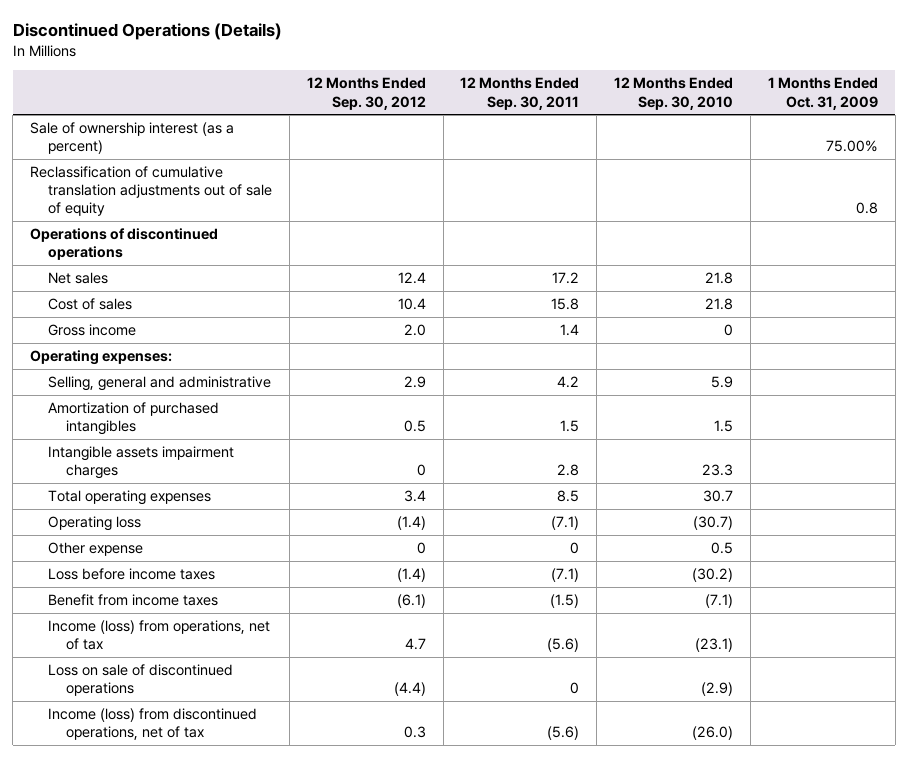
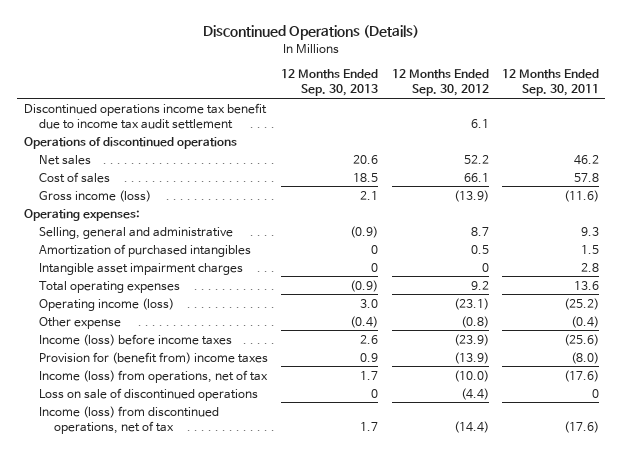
[614,77,734,110] 12 Months Ended Sep. 30, 2010 -> none
[767,77,878,110] 1 Months Ended Oct. 31, 2009 -> none
none -> [281,69,379,97] 12 Months Ended Sep. 30, 2013
[30,122,235,155] Sale of ownership interest (as a percent) -> none
[30,166,273,217] Reclassification of cumulative translation adjustments out of sale of equity -> none
none -> [23,102,267,129] Discontinued operations income tax benefit due to income tax audit settlement
[397,272,426,285] 12.4 -> [463,154,489,164] 52.2
[552,272,580,285] 17.2 -> [573,154,599,165] 46.2
[397,298,426,311] 10.4 -> [463,172,489,182] 66.1
[551,298,580,311] 15.8 -> [573,172,599,182] 57.8
[48,324,137,337] Gross income -> [39,189,152,202] Gross income (loss)
[403,324,426,337] 2.0 -> [453,189,489,202] (13.9)
[560,324,580,337] 1.4 -> [563,189,599,202] (11.6)
[403,376,426,389] 2.9 -> [470,226,489,236] 8.7
[557,376,580,389] 4.2 -> [580,226,599,236] 9.3
[48,446,235,480] Intangible assets impairment charges -> [39,262,244,275] Intangible asset impairment charges
[403,490,426,503] 3.4 -> [470,280,489,290] 9.2
[557,490,580,503] 8.5 -> [573,280,599,290] 13.6
[48,516,142,532] Operating loss -> [39,297,175,311] Operating income (loss)
[396,516,426,531] (1.4) -> [453,297,489,310] (23.1)
[551,516,580,531] (7.1) -> [563,297,599,310] (25.2)
[416,542,426,555] 0 -> [460,315,489,328] (0.8)
[570,542,580,555] 0 -> [570,315,599,328] (0.4)
[48,568,216,581] Loss before income taxes -> [39,333,233,346] Income (loss) before income taxes
[396,568,426,583] (1.4) -> [453,333,489,346] (23.9)
[551,568,580,583] (7.1) -> [563,333,599,346] (25.6)
[48,594,219,607] Benefit from income taxes -> [39,351,269,364] Provision for (benefit from) income taxes
[396,594,426,609] (6.1) -> [453,351,489,364] (13.9)
[550,594,580,609] (1.5) -> [570,351,599,364] (8.0)
[404,638,426,651] 4.7 -> [453,369,489,382] (10.0)
[547,638,580,653] (5.6) -> [563,369,599,382] (17.6)
[403,726,426,739] 0.3 -> [453,420,489,433] (14.4)
[547,726,580,741] (5.6) -> [563,420,599,433] (17.6)

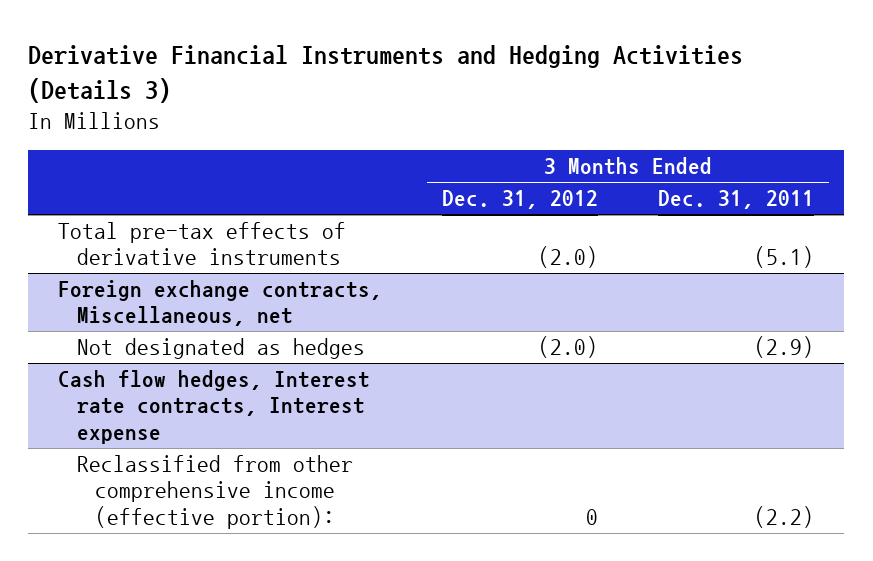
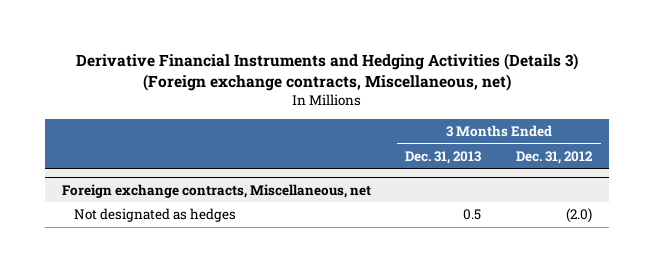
[28,45,744,103] Derivative Financial Instruments and Hedging Activities (Details 3) -> [75,52,578,91] Derivative Financial Instruments and Hedging Activities (Details 3) (Foreign exchange contracts, Miscellaneous, net)
[658,190,815,210] Dec. 31, 2011 -> none
none -> [405,150,482,164] Dec. 31, 2013
[58,222,347,266] Total pre-tax effects of derivative instruments -> none
[58,370,371,444] Cash flow hedges, Interest rate contracts, Interest expense -> none
[76,455,353,529] Reclassified from other comprehensive income (effective portion): -> none

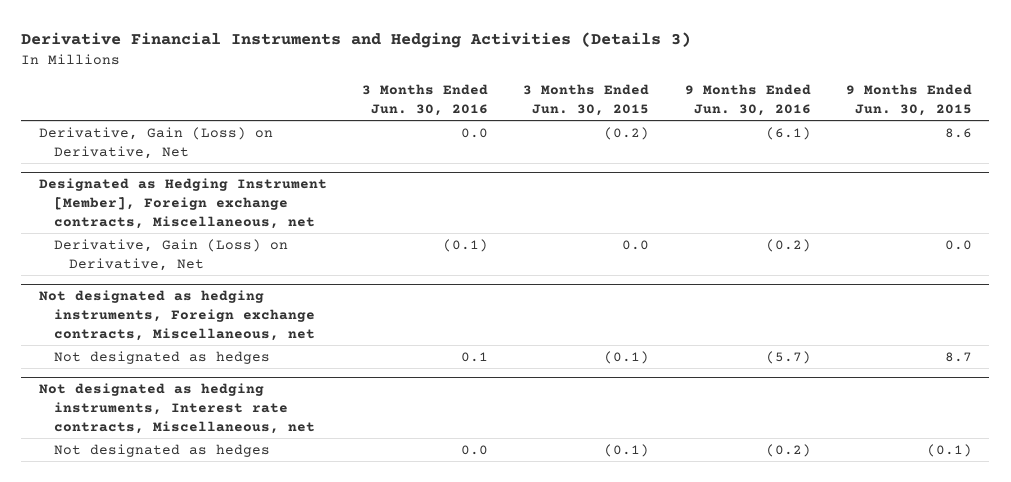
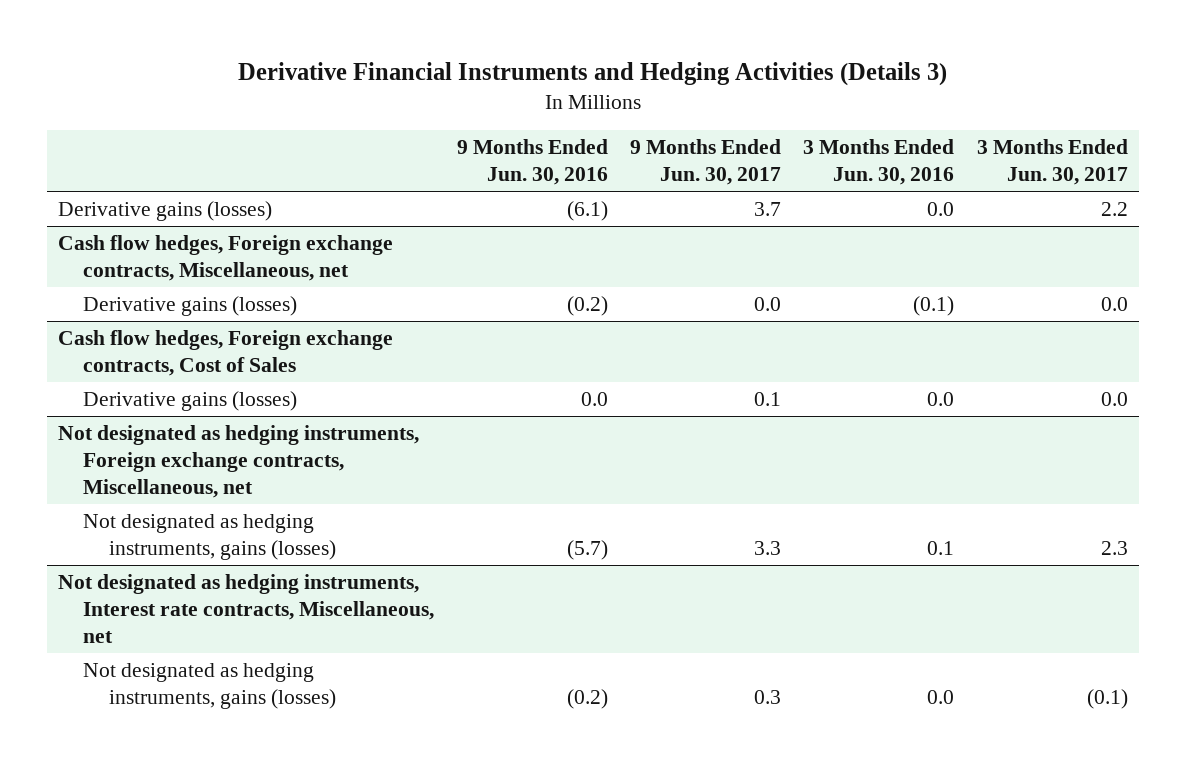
[523,84,650,116] 3 Months Ended Jun. 30, 2015 -> none
[845,84,972,116] 9 Months Ended Jun. 30, 2015 -> none
none -> [630,139,782,186] 9 Months Ended Jun. 30, 2017
none -> [976,139,1128,186] 3 Months Ended Jun. 30, 2017
[39,178,328,229] Designated as Hedging Instrument [Member], Foreign exchange contracts, Miscellaneous, net -> none
[39,126,274,159] Derivative, Gain (Loss) on Derivative, Net -> [57,201,272,222] Derivative gains (losses)
none -> [57,235,393,281] Cash flow hedges, Foreign exchange contracts, Miscellaneous, net
[54,238,289,271] Derivative, Gain (Loss) on Derivative, Net -> [83,296,298,317] Derivative gains (losses)
none -> [57,330,393,376] Cash flow hedges, Foreign exchange contracts, Cost of Sales
none -> [83,391,298,412] Derivative gains (losses)
[54,350,271,364] Not designated as hedges -> [83,514,337,560] Not designated as hedging instruments, gains (losses)
[54,443,271,457] Not designated as hedges -> [83,663,337,709] Not designated as hedging instruments, gains (losses)

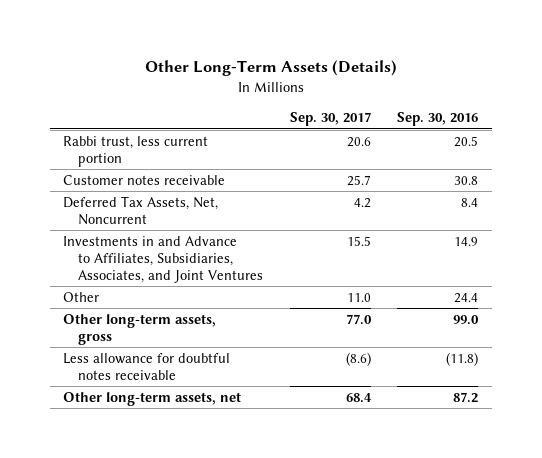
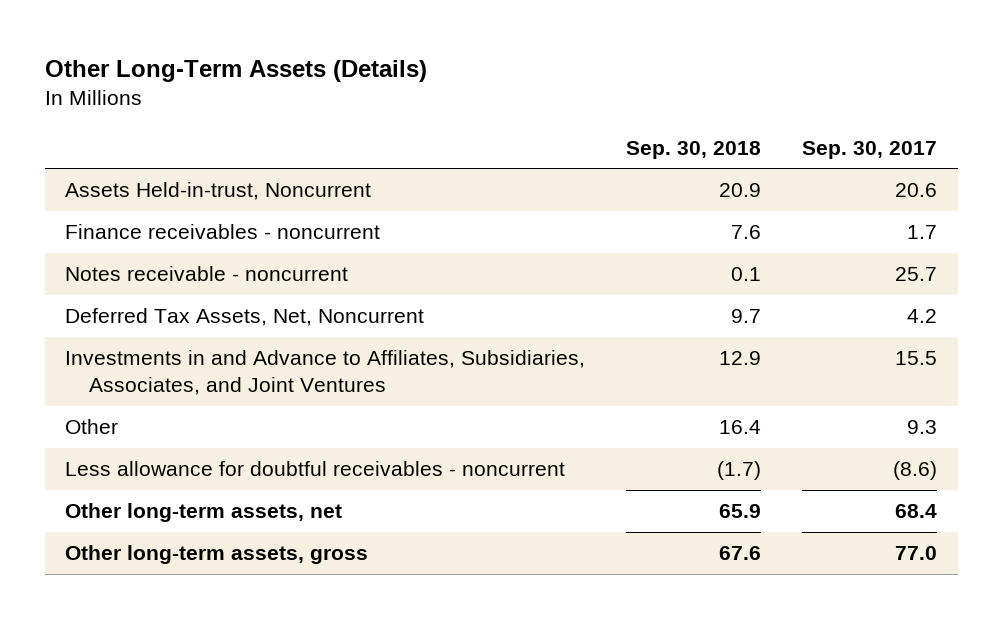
[397,111,479,126] Sep. 30, 2016 -> none
none -> [626,140,762,159] Sep. 30, 2018
[63,135,209,167] Rabbi trust, less current portion -> [65,182,372,201] Assets Held-in-trust, Noncurrent
none -> [65,224,381,240] Finance receivables - noncurrent
[63,174,226,185] Customer notes receivable -> [65,266,349,282] Notes receivable - noncurrent
[346,292,371,302] 11.0 -> [907,420,938,435] 9.3
[63,352,231,380] Less allowance for doubtful notes receivable -> [65,461,566,477] Less allowance for doubtful receivables - noncurrent
[63,313,217,345] Other long-term assets, gross -> [65,545,369,565] Other long-term assets, gross

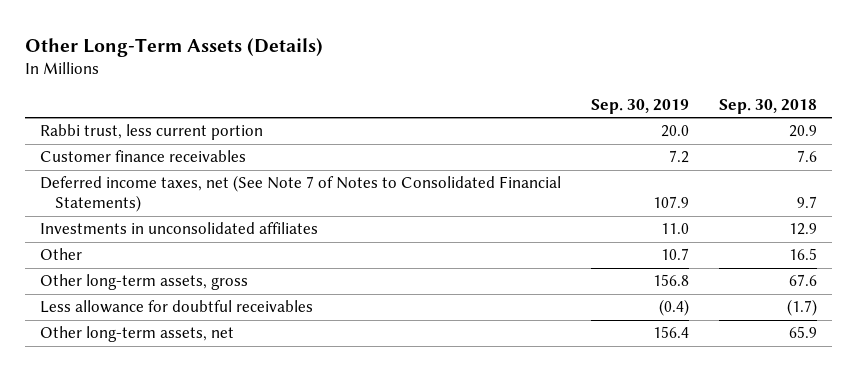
[802,140,938,159] Sep. 30, 2017 -> none
none -> [591,98,690,114] Sep. 30, 2019
[65,266,349,282] Notes receivable - noncurrent -> none
[65,461,566,477] Less allowance for doubtful receivables - noncurrent -> none
[65,182,372,201] Assets Held-in-trust, Noncurrent -> [40,124,264,141] Rabbi trust, less current portion
[65,224,381,240] Finance receivables - noncurrent -> [40,150,247,163] Customer finance receivables
[65,308,425,327] Deferred Tax Assets, Net, Noncurrent -> [40,175,562,213] Deferred income taxes, net (See Note 7 of Notes to Consolidated Financial Statements)
[65,350,586,395] Investments in and Advance to Affiliates, Subsidiaries, Associates, and Joint Ventures -> [40,222,319,235] Investments in unconsolidated affiliates
[719,420,762,435] 16.4 -> [788,248,817,261] 16.5
none -> [40,300,314,314] Less allowance for doubtful receivables
[65,503,343,523] Other long-term assets, net -> [40,326,235,343] Other long-term assets, net

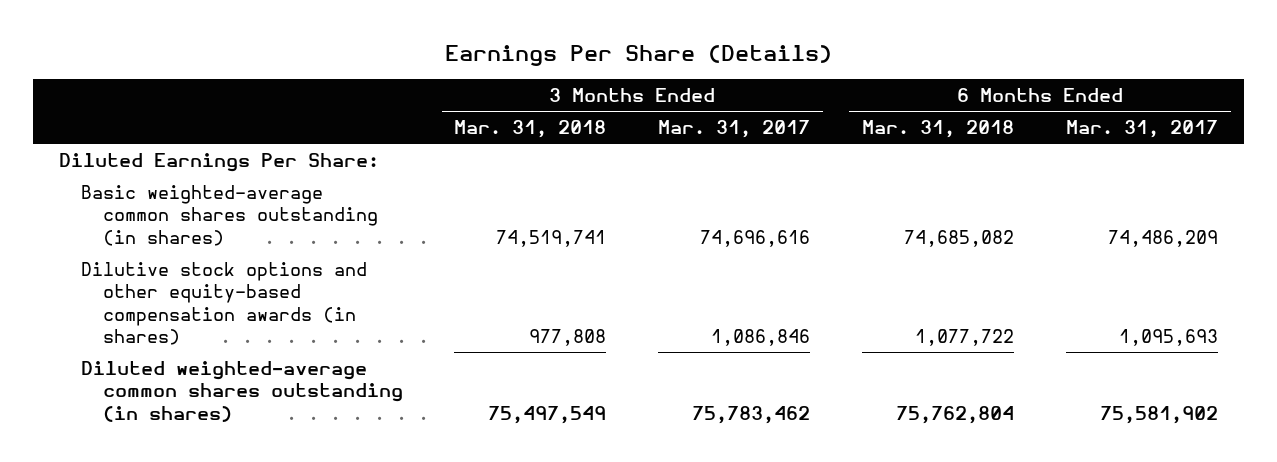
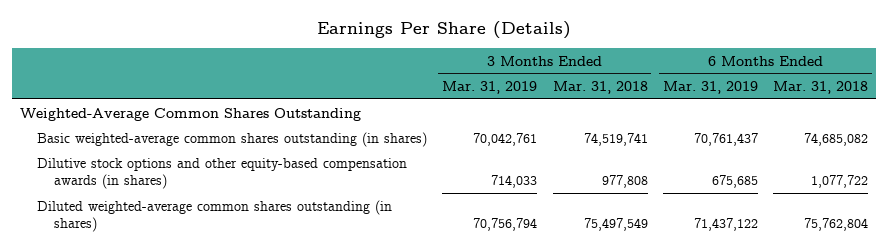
[658,120,811,139] Mar. 31, 2017 -> none
[1066,120,1219,139] Mar. 31, 2017 -> none
none -> [442,80,538,94] Mar. 31, 2019
none -> [662,80,758,94] Mar. 31, 2019
[59,152,380,172] Diluted Earnings Per Share: -> [19,107,361,121] Weighted-Average Common Shares Outstanding

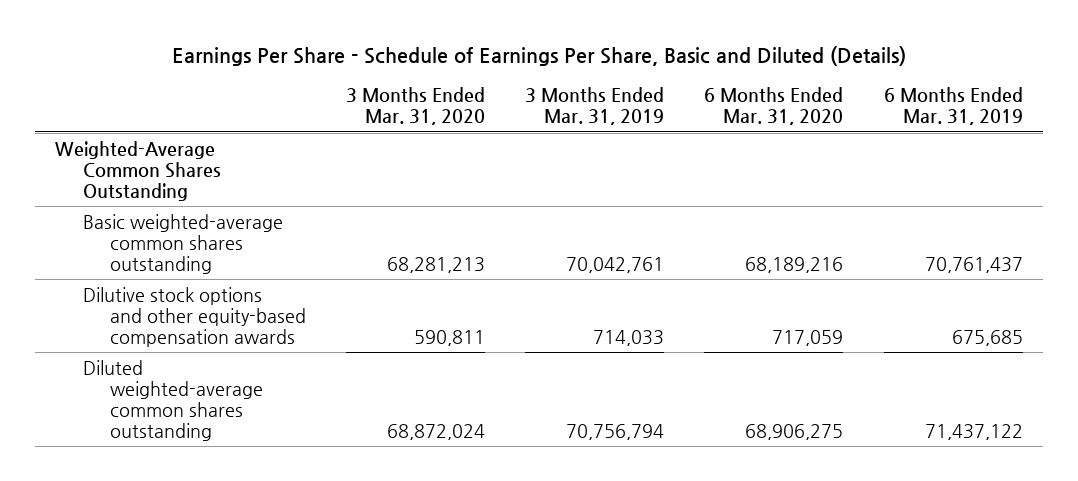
[316,20,571,39] Earnings Per Share (Details) -> [171,46,906,67] Earnings Per Share - Schedule of Earnings Per Share, Basic and Diluted (Details)
[552,80,648,94] Mar. 31, 2018 -> none
[773,80,869,94] Mar. 31, 2018 -> none
none -> [346,87,486,126] 3 Months Ended Mar. 31, 2020
none -> [704,87,844,126] 6 Months Ended Mar. 31, 2020
[36,131,427,147] Basic weighted-average common shares outstanding (in shares) -> [82,213,283,274] Basic weighted-average common shares outstanding
[36,157,407,190] Dilutive stock options and other equity-based compensation awards (in shares) -> [82,286,307,347] Dilutive stock options and other equity-based compensation awards
[36,199,392,233] Diluted weighted-average common shares outstanding (in shares) -> [82,359,264,441] Diluted weighted-average common shares outstanding

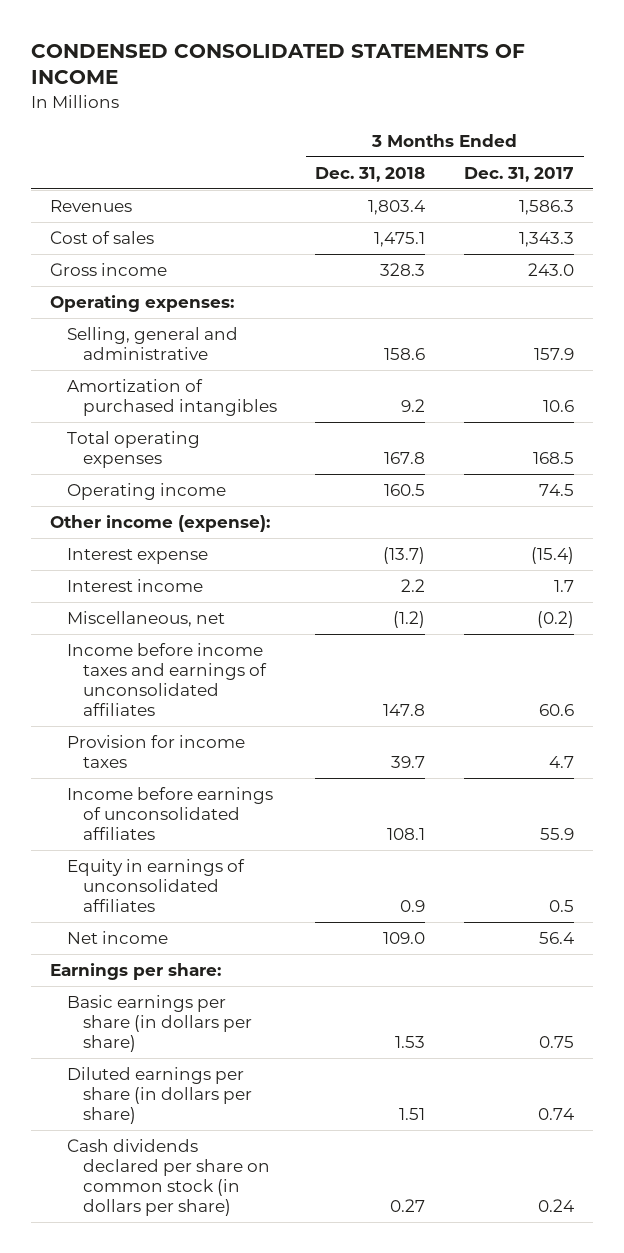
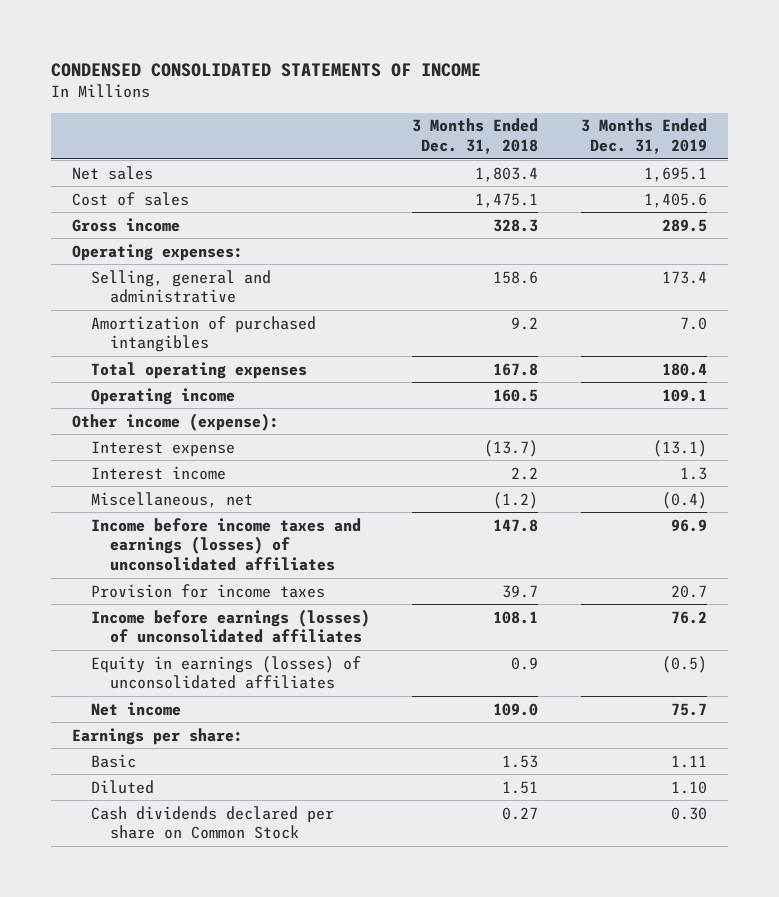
[463,166,574,182] Dec. 31, 2017 -> none
none -> [580,118,707,155] 3 Months Ended Dec. 31, 2019
[50,200,133,213] Revenues -> [72,165,154,180] Net sales
[66,643,267,717] Income before income taxes and earnings of unconsolidated affiliates -> [91,517,362,572] Income before income taxes and earnings (losses) of unconsolidated affiliates
[66,787,273,841] Income before earnings of unconsolidated affiliates -> [91,608,371,644] Income before earnings (losses) of unconsolidated affiliates
[66,859,245,913] Equity in earnings of unconsolidated affiliates -> [91,655,362,690] Equity in earnings (losses) of unconsolidated affiliates
[66,995,252,1053] Basic earnings per share (in dollars per share) -> [91,753,137,768] Basic
[66,1067,252,1125] Diluted earnings per share (in dollars per share) -> [91,779,155,794] Diluted
[66,1139,270,1217] Cash dividends declared per share on common stock (in dollars per share) -> [91,805,335,840] Cash dividends declared per share on Common Stock

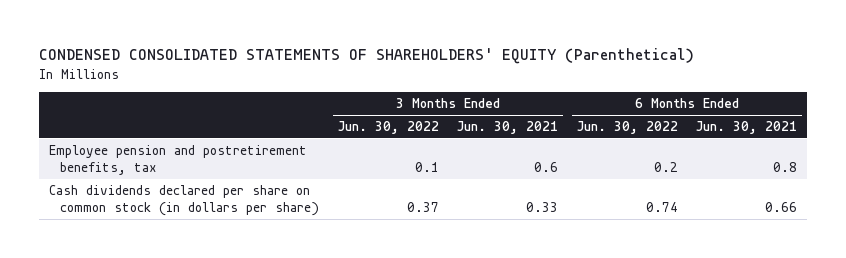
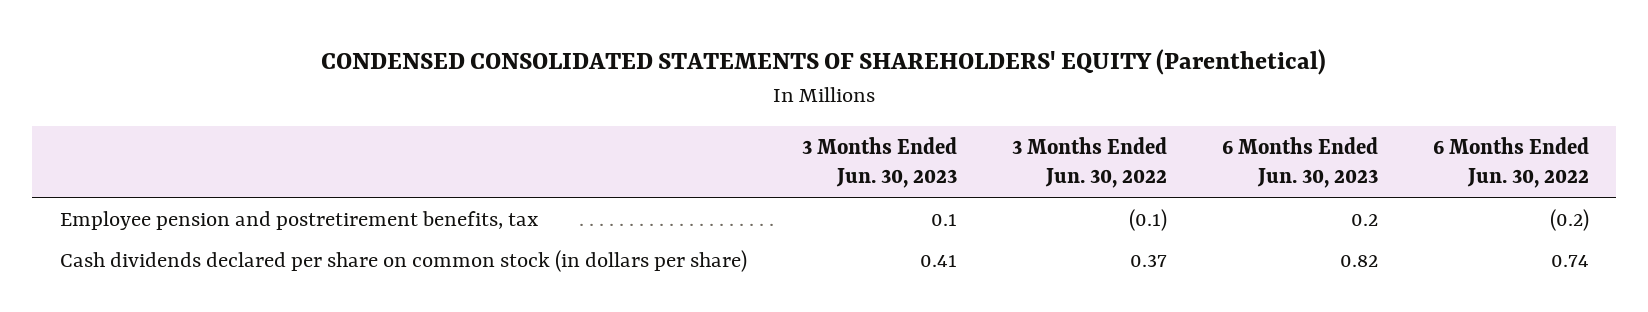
[457,121,559,135] Jun. 30, 2021 -> none
[696,121,798,135] Jun. 30, 2021 -> none
none -> [801,136,957,189] 3 Months Ended Jun. 30, 2023
none -> [1221,136,1378,189] 6 Months Ended Jun. 30, 2023
[414,162,439,173] 0.1 -> [1128,208,1167,231] (0.1)
[653,162,678,173] 0.2 -> [1549,208,1589,231] (0.2)

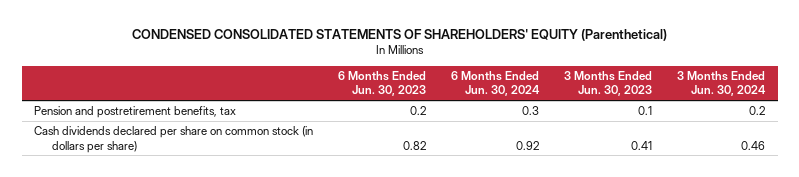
[1011,136,1167,189] 3 Months Ended Jun. 30, 2022 -> none
[1432,136,1589,189] 6 Months Ended Jun. 30, 2022 -> none
none -> [451,70,541,97] 6 Months Ended Jun. 30, 2024
none -> [677,70,767,97] 3 Months Ended Jun. 30, 2024
[59,210,538,230] Employee pension and postretirement benefits, tax -> [34,106,237,119] Pension and postretirement benefits, tax

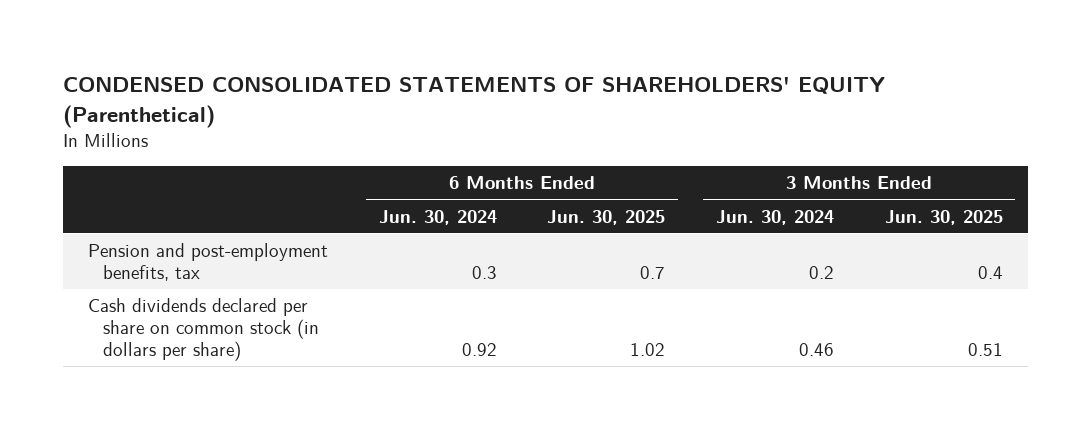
[338,70,427,97] 6 Months Ended Jun. 30, 2023 -> none
[564,70,653,97] 3 Months Ended Jun. 30, 2023 -> none
none -> [547,209,666,225] Jun. 30, 2025
none -> [884,209,1003,225] Jun. 30, 2025
[34,106,237,119] Pension and postretirement benefits, tax -> [88,243,329,282] Pension and post-employment benefits, tax

